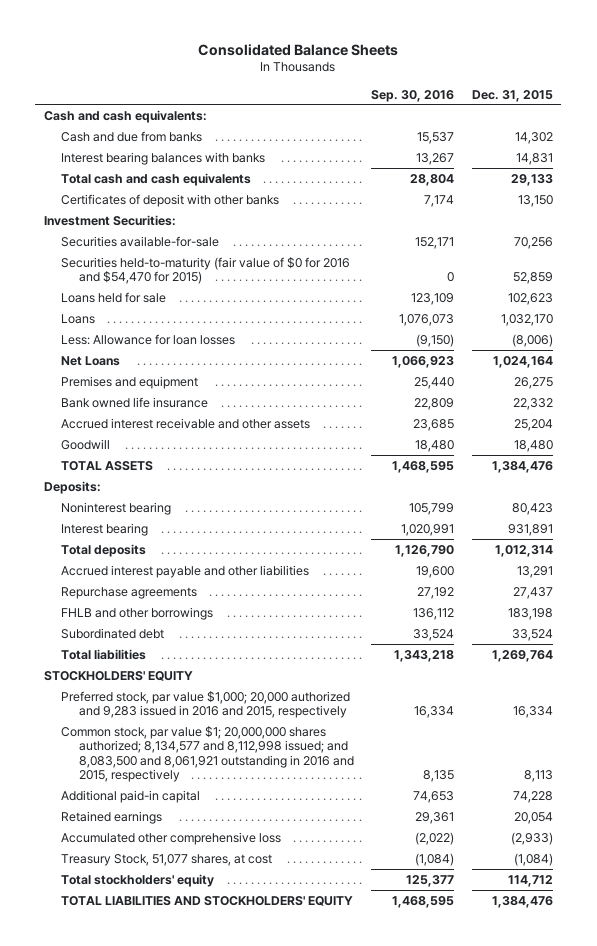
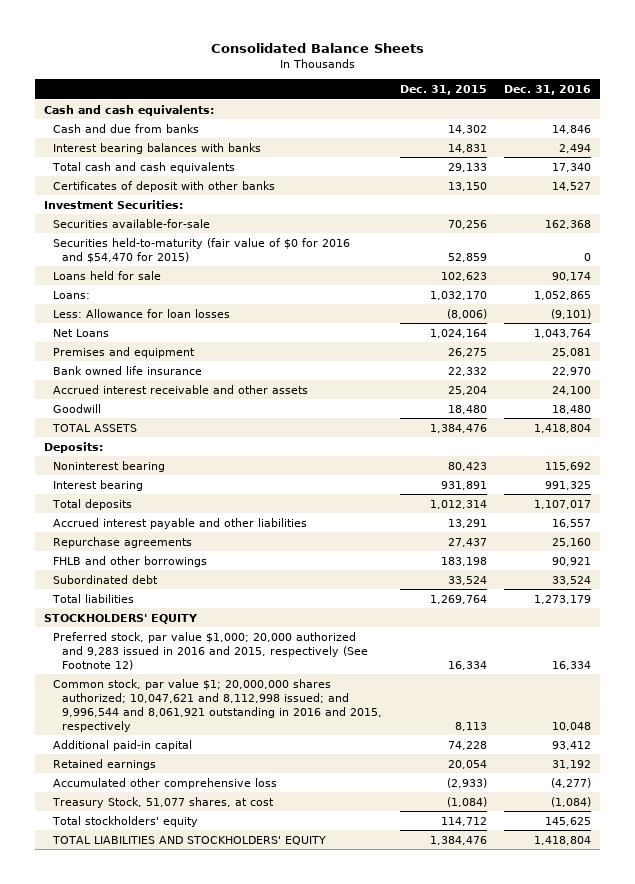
[371,89,455,102] Sep. 30, 2016 -> none
none -> [503,84,591,95] Dec. 31, 2016
[61,313,96,324] Loans -> [53,290,91,299] Loans:
[61,690,351,719] Preferred stock, par value $1,000; 20,000 authorized and 9,283 issued in 2016 and 2015, respectively -> [53,631,369,670] Preferred stock, par value $1,000; 20,000 authorized and 9,283 issued in 2016 and 2015, respectively (See Footnote 12)
[61,725,354,783] Common stock, par value $1; 20,000,000 shares authorized; 8,134,577 and 8,112,998 issued; and 8,083,500 and 8,061,921 outstanding in 2016 and 2015, respectively -> [53,678,383,732] Common stock, par value $1; 20,000,000 shares authorized; 10,047,621 and 8,112,998 issued; and 9,996,544 and 8,061,921 outstanding in 2016 and 2015, respectively

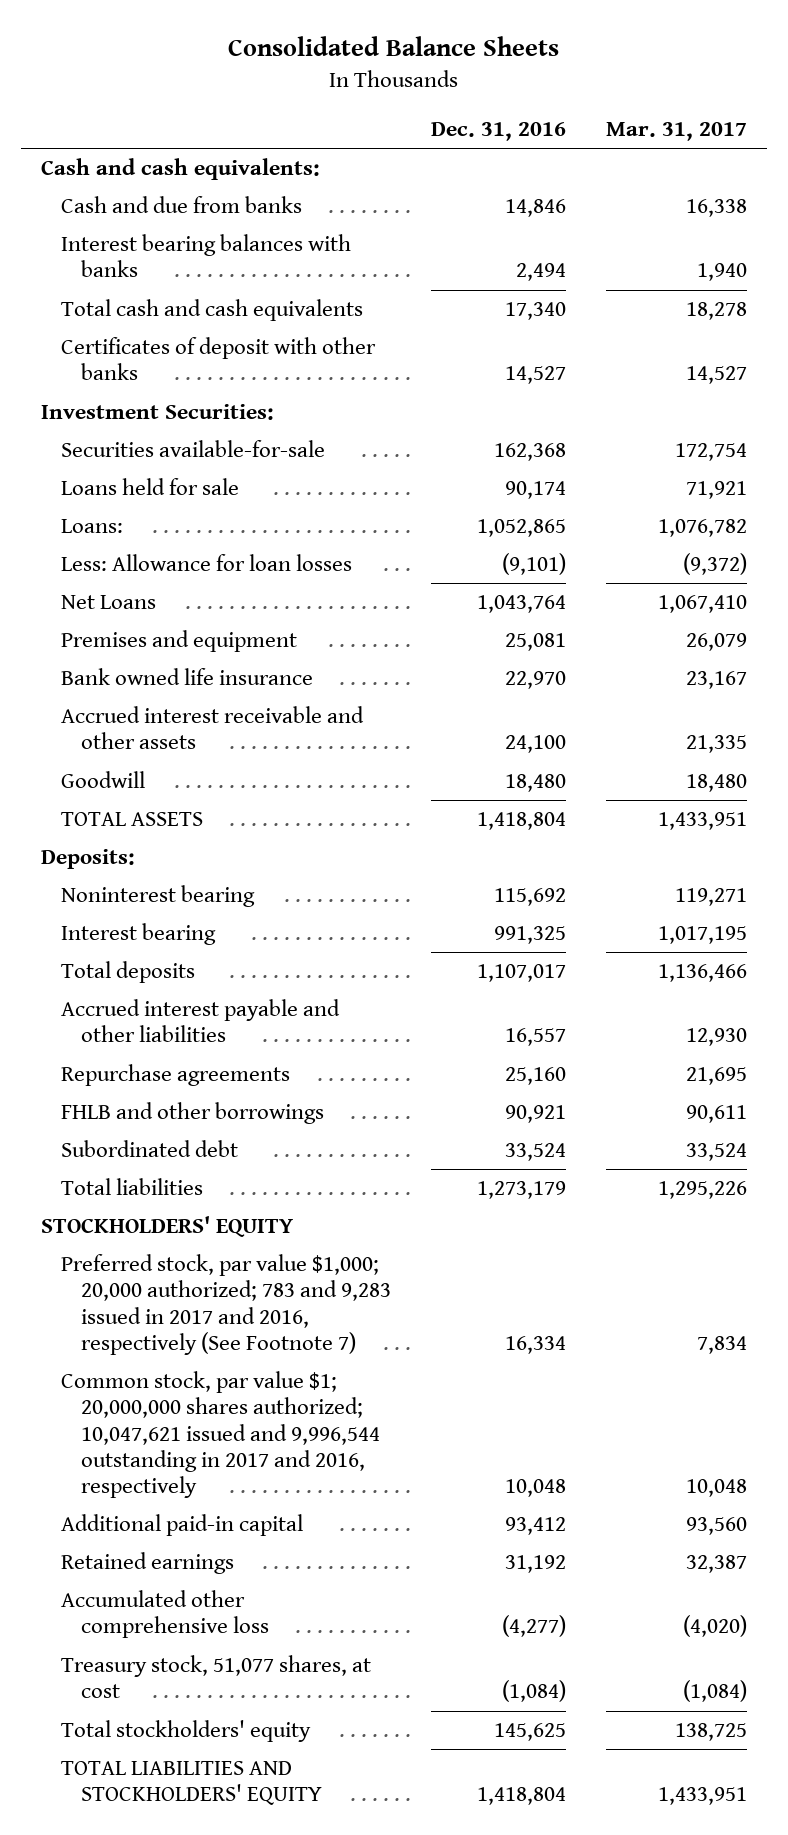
[399,84,487,95] Dec. 31, 2015 -> none
none -> [605,122,747,142] Mar. 31, 2017
[53,237,351,263] Securities held-to-maturity (fair value of $0 for 2016 and $54,470 for 2015) -> none
[53,631,369,670] Preferred stock, par value $1,000; 20,000 authorized and 9,283 issued in 2016 and 2015, respectively (See Footnote 12) -> [61,1254,392,1355] Preferred stock, par value $1,000; 20,000 authorized; 783 and 9,283 issued in 2017 and 2016, respectively (See Footnote 7)
[53,678,383,732] Common stock, par value $1; 20,000,000 shares authorized; 10,047,621 and 8,112,998 issued; and 9,996,544 and 8,061,921 outstanding in 2016 and 2015, respectively -> [61,1371,381,1499] Common stock, par value $1; 20,000,000 shares authorized; 10,047,621 issued and 9,996,544 outstanding in 2017 and 2016, respectively
[52,796,275,808] Treasury Stock, 51,077 shares, at cost -> [61,1655,372,1699] Treasury stock, 51,077 shares, at cost

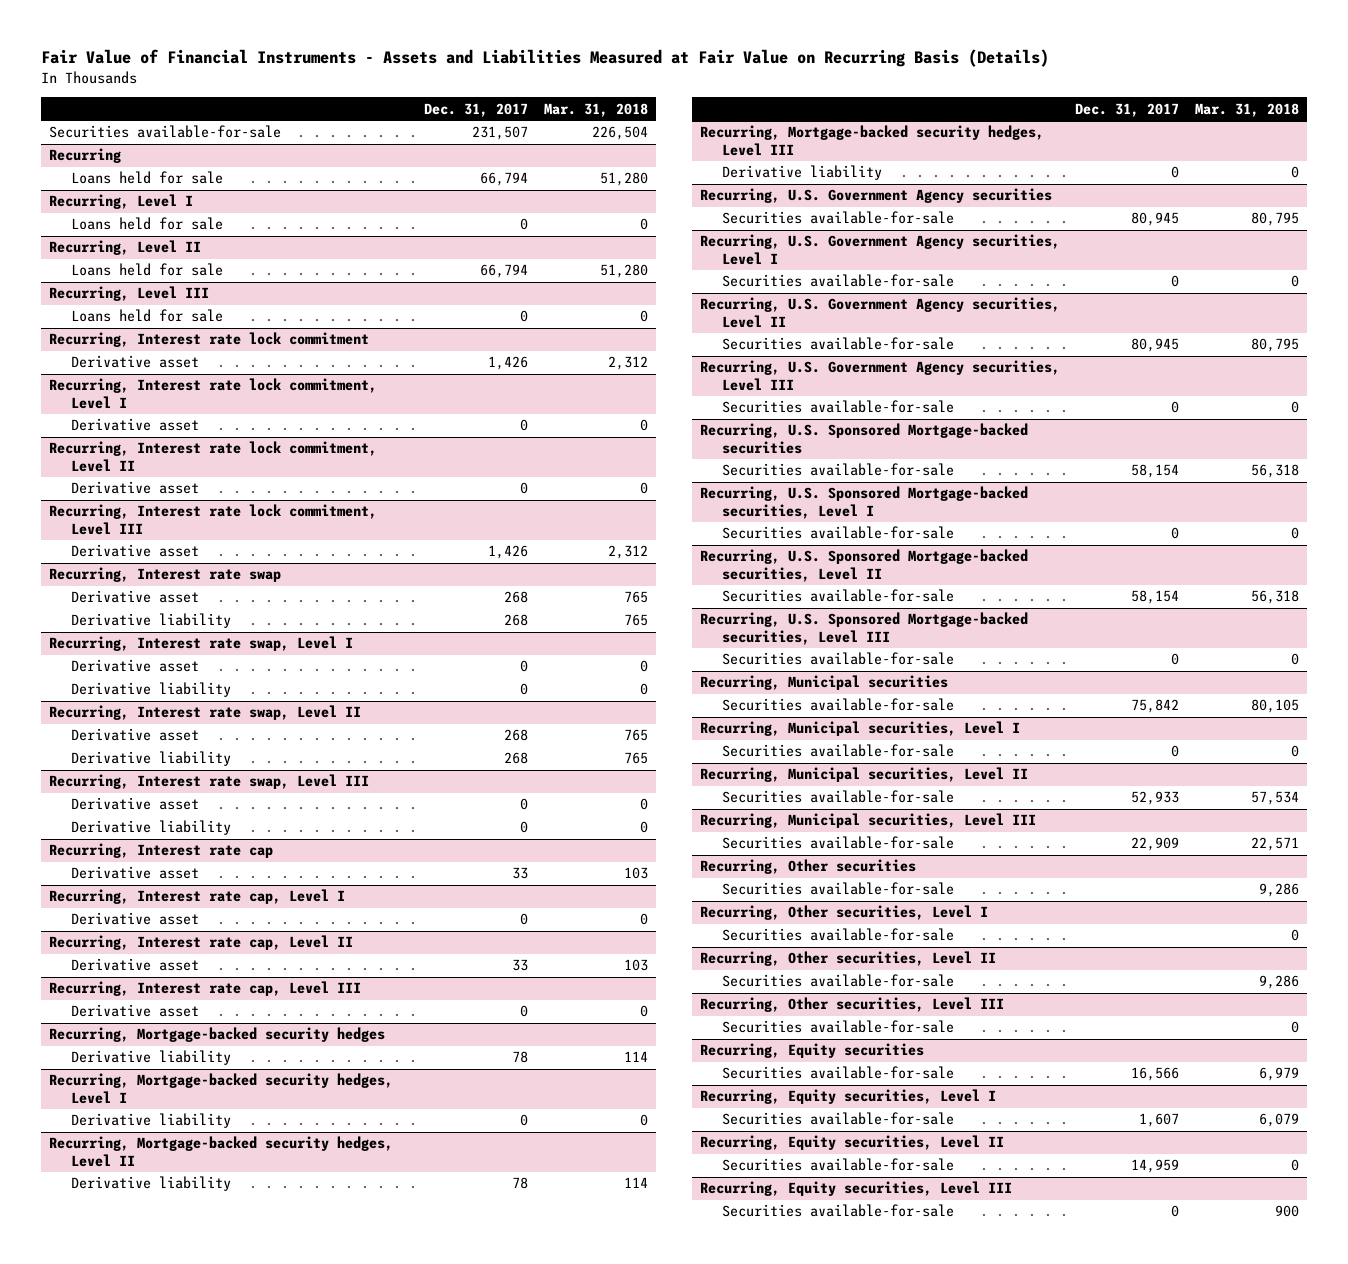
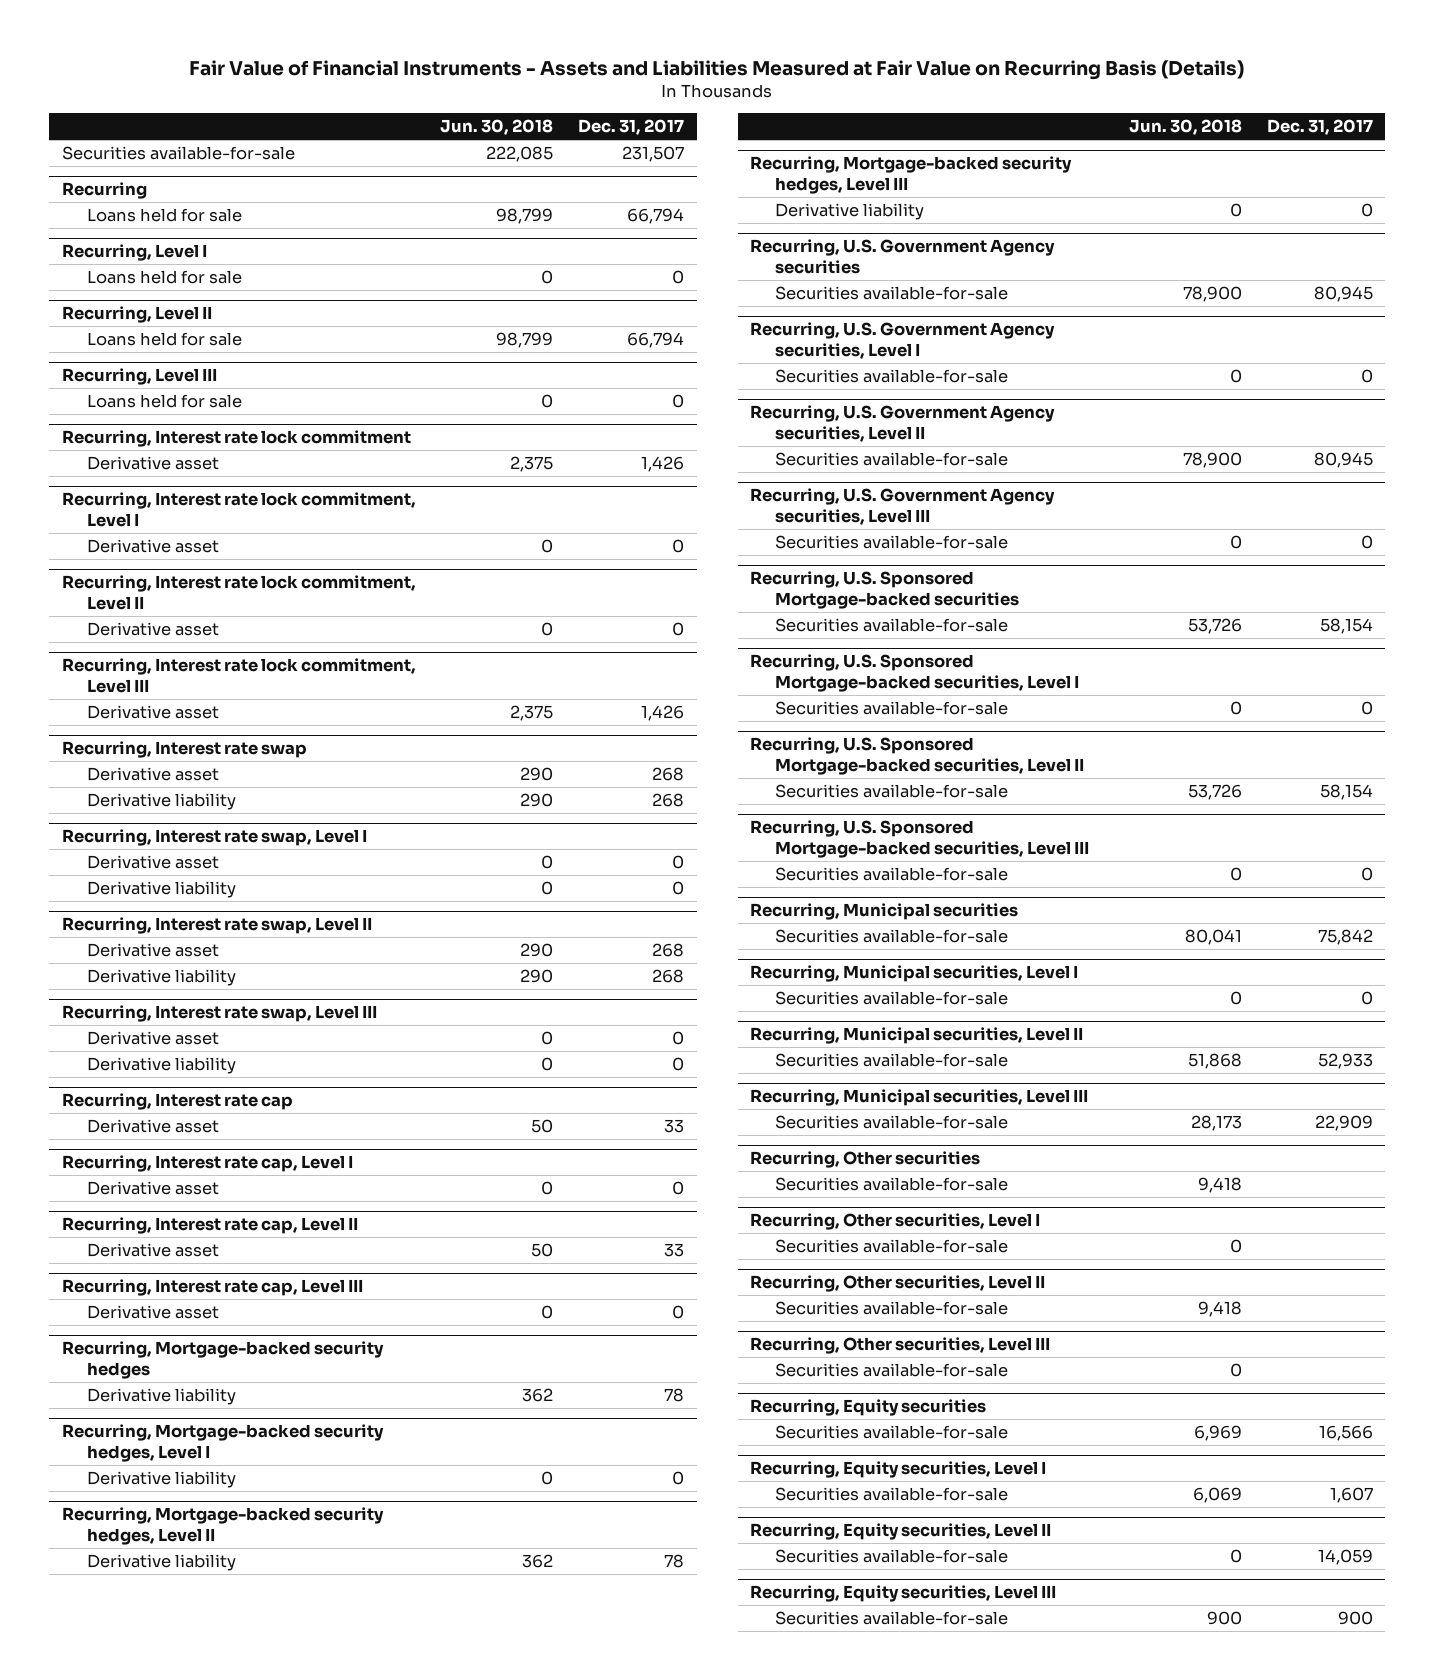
[543,102,648,117] Mar. 31, 2018 -> none
none -> [440,119,554,136] Jun. 30, 2018
[1131,1159,1180,1174] 14,959 -> [1317,1549,1373,1566] 14,059
[1171,1205,1180,1218] 0 -> [1337,1611,1373,1626] 900

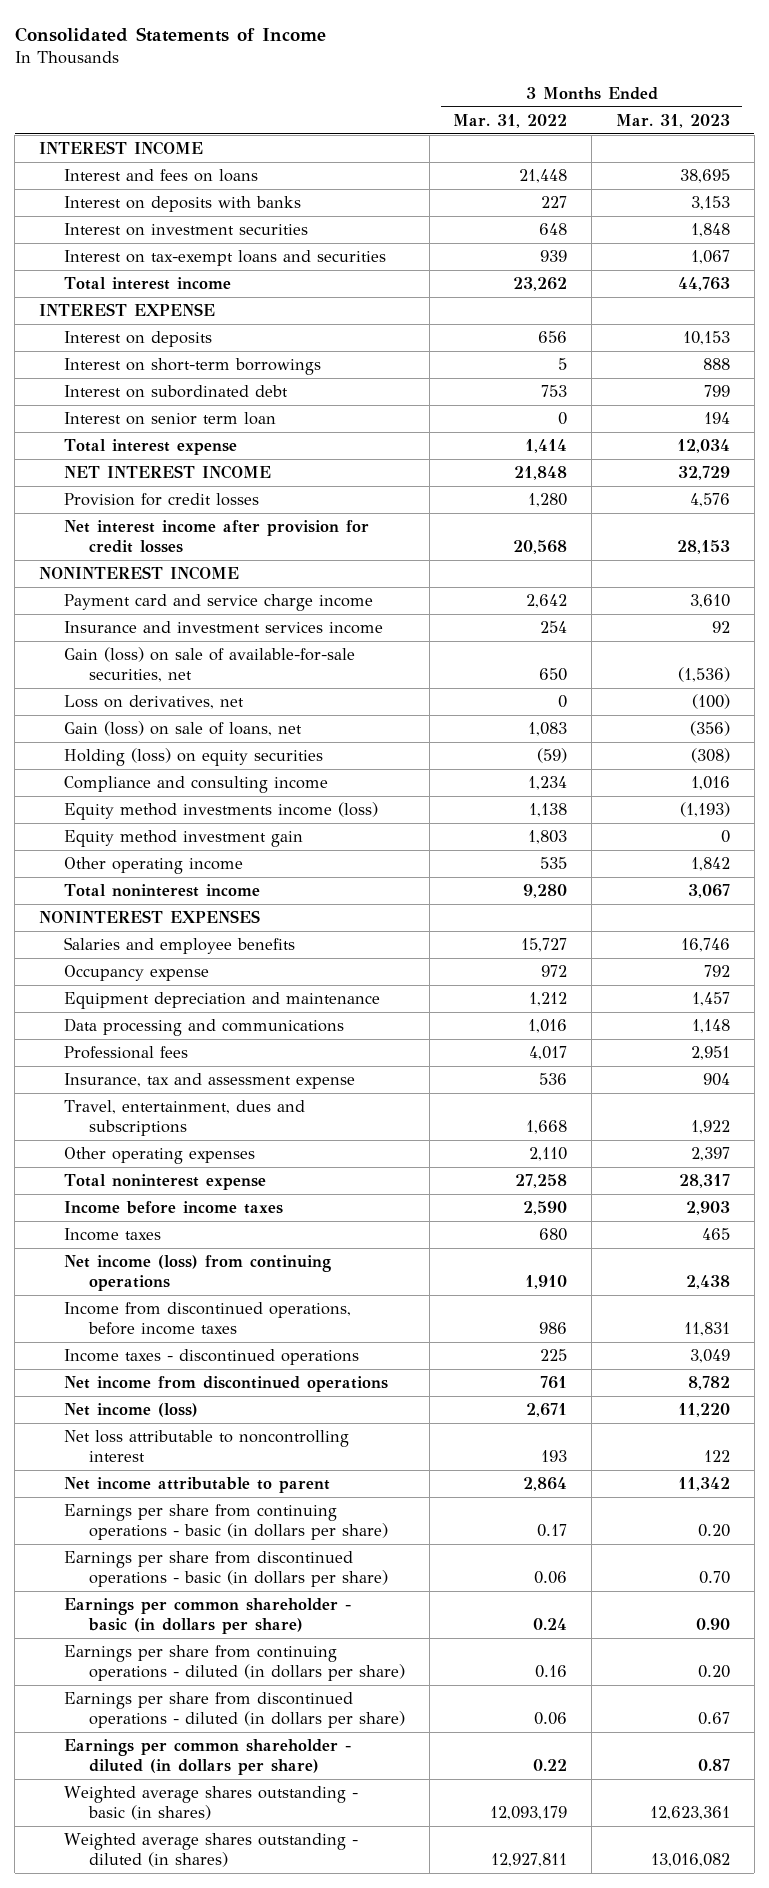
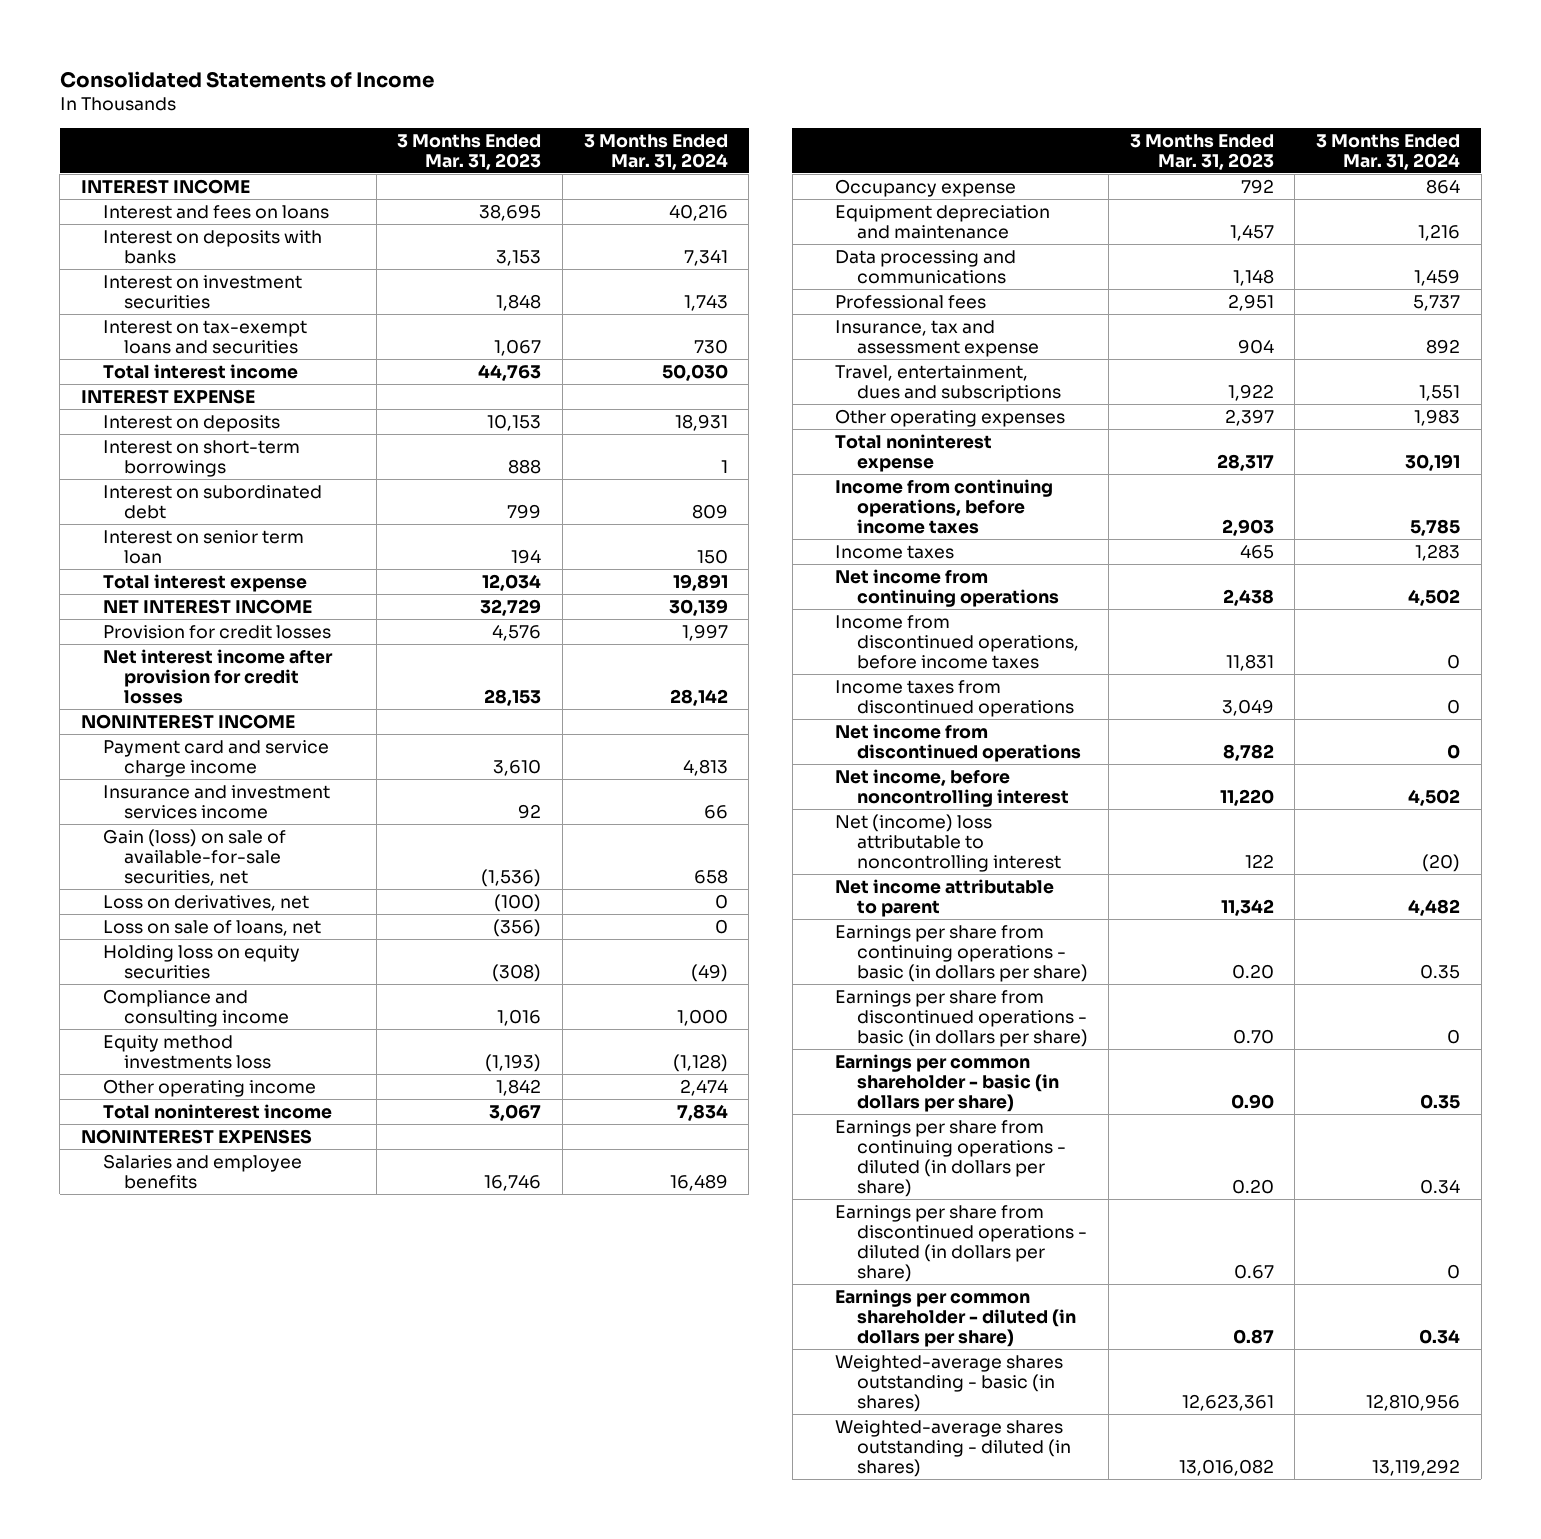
[453,114,568,129] Mar. 31, 2022 -> none
none -> [583,133,728,170] 3 Months Ended Mar. 31, 2024
[64,721,303,737] Gain (loss) on sale of loans, net -> [102,919,321,936] Loss on sale of loans, net
[64,748,324,767] Holding (loss) on equity securities -> [102,944,300,979] Holding loss on equity securities
[64,830,304,848] Equity method investment gain -> none
[64,802,379,821] Equity method investments income (loss) -> [102,1034,272,1069] Equity method investments loss
[64,1201,284,1215] Income before income taxes -> [835,478,1054,535] Income from continuing operations, before income taxes
[64,1255,332,1291] Net income (loss) from continuing operations -> [835,568,1059,607] Net income from continuing operations
[64,1349,360,1366] Income taxes - discontinued operations -> [835,679,1074,717] Income taxes from discontinued operations
[64,1403,199,1418] Net income (loss) -> [835,768,1069,807] Net income, before noncontrolling interest
[64,1430,350,1462] Net loss attributable to noncontrolling interest -> [835,813,1061,873] Net (income) loss attributable to noncontrolling interest
[64,1786,359,1820] Weighted average shares outstanding - basic (in shares) -> [835,1354,1064,1413] Weighted-average shares outstanding - basic (in shares)
[64,1833,359,1867] Weighted average shares outstanding - diluted (in shares) -> [835,1419,1071,1478] Weighted-average shares outstanding - diluted (in shares)

